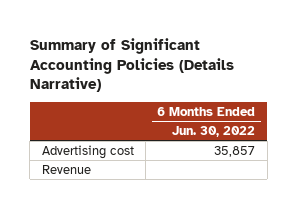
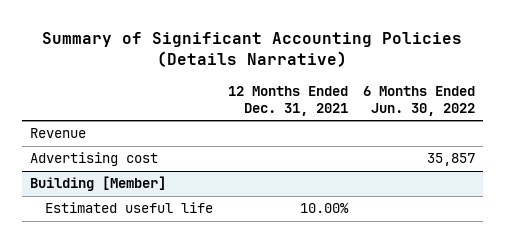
none -> [228,86,349,117] 12 Months Ended Dec. 31, 2021
[41,144,134,159] Advertising cost -> [29,152,158,167] Advertising cost
none -> [29,176,166,192] Building [Member]
none -> [45,202,214,214] Estimated useful life

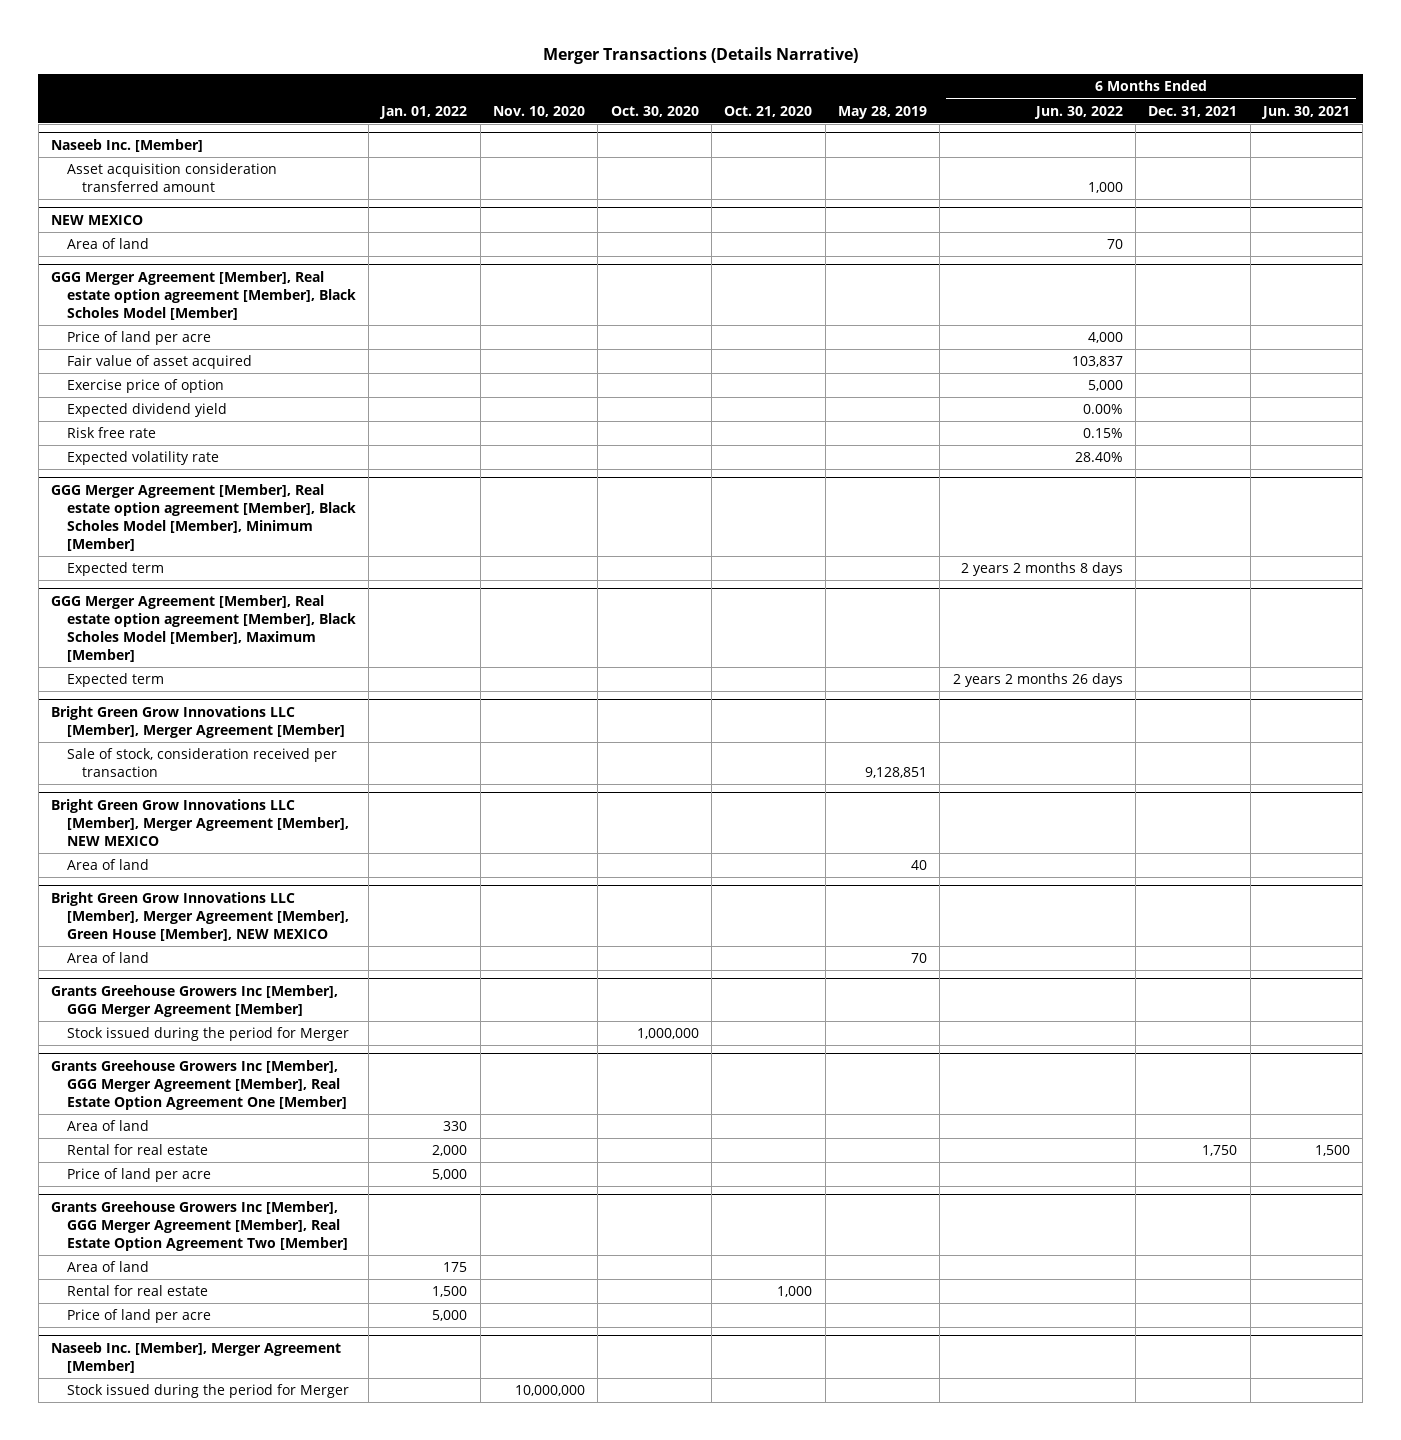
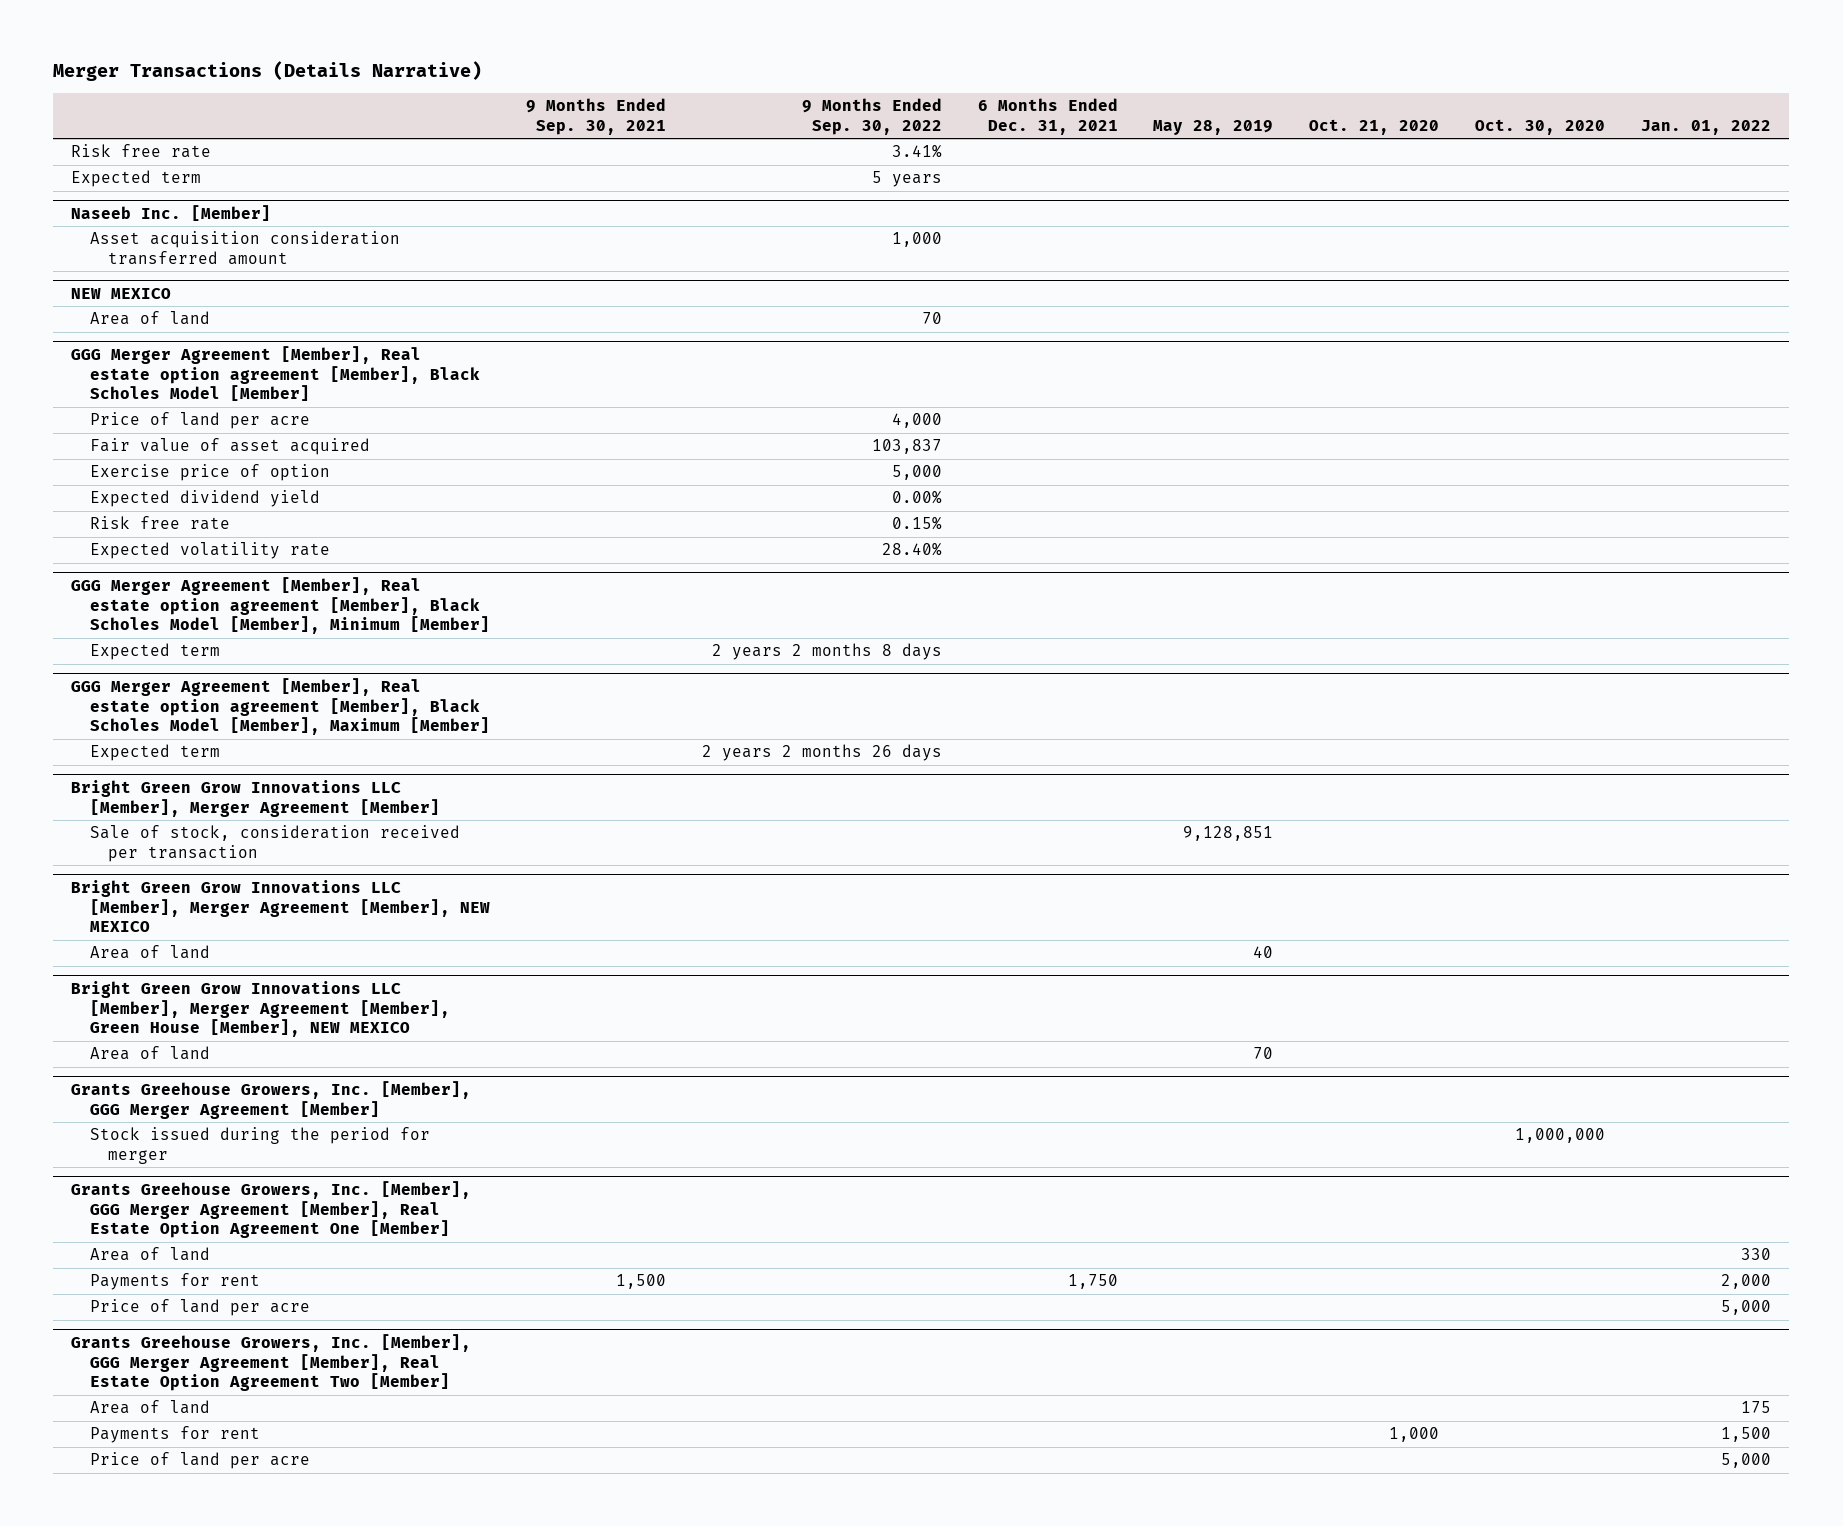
[493,105,586,117] Nov. 10, 2020 -> none
[1033,105,1123,119] Jun. 30, 2022 -> none
[1260,105,1350,119] Jun. 30, 2021 -> none
none -> [525,98,666,135] 9 Months Ended Sep. 30, 2021
none -> [801,98,942,135] 9 Months Ended Sep. 30, 2022
none -> [71,144,212,159] Risk free rate
none -> [71,170,202,188] Expected term
[50,985,338,1017] Grants Greehouse Growers Inc [Member], GGG Merger Agreement [Member] -> [71,1081,472,1119] Grants Greehouse Growers, Inc. [Member], GGG Merger Agreement [Member]
[66,1027,349,1042] Stock issued during the period for Merger -> [89,1127,430,1164] Stock issued during the period for merger
[50,1060,347,1110] Grants Greehouse Growers Inc [Member], GGG Merger Agreement [Member], Real Estate Option Agreement One [Member] -> [71,1181,472,1239] Grants Greehouse Growers, Inc. [Member], GGG Merger Agreement [Member], Real Estate Option Agreement One [Member]
[66,1144,208,1156] Rental for real estate -> [89,1273,260,1291] Payments for rent
[50,1201,348,1251] Grants Greehouse Growers Inc [Member], GGG Merger Agreement [Member], Real Estate Option Agreement Two [Member] -> [71,1334,472,1392] Grants Greehouse Growers, Inc. [Member], GGG Merger Agreement [Member], Real Estate Option Agreement Two [Member]
[66,1285,208,1297] Rental for real estate -> [89,1426,260,1444] Payments for rent
[50,1342,341,1373] Naseeb Inc. [Member], Merger Agreement [Member] -> none
[66,1384,349,1399] Stock issued during the period for Merger -> none

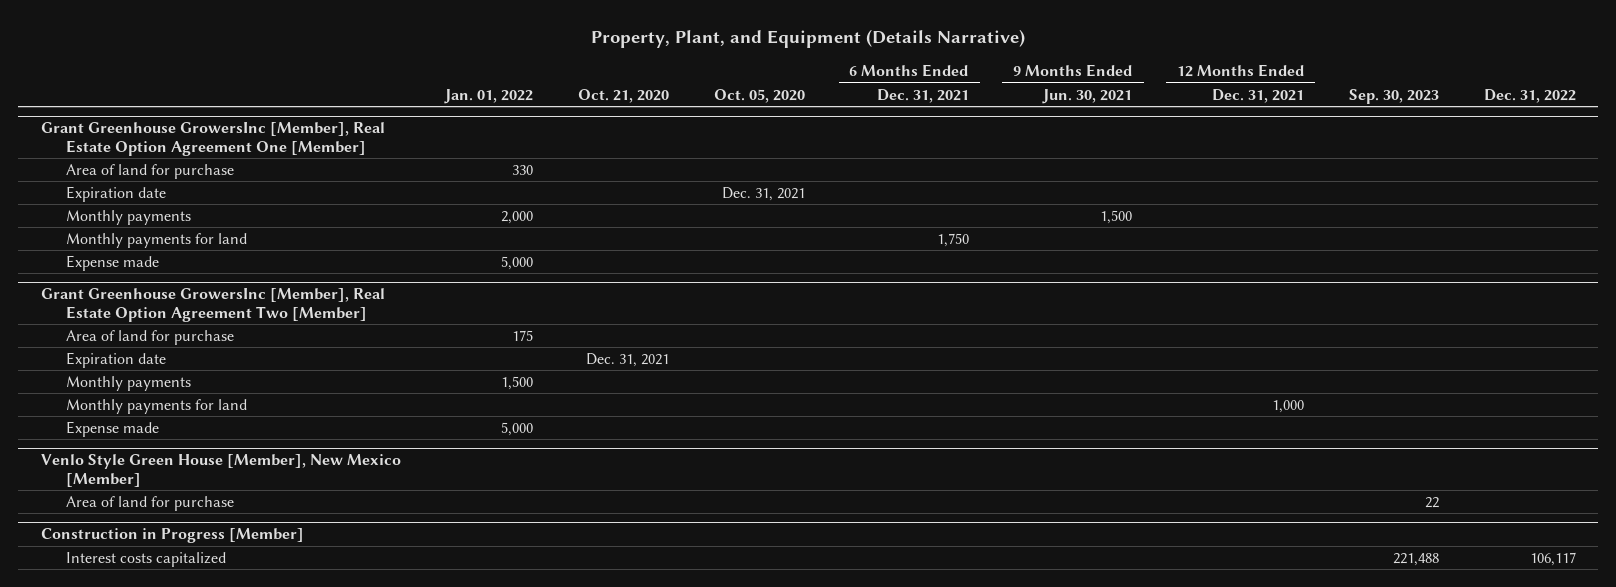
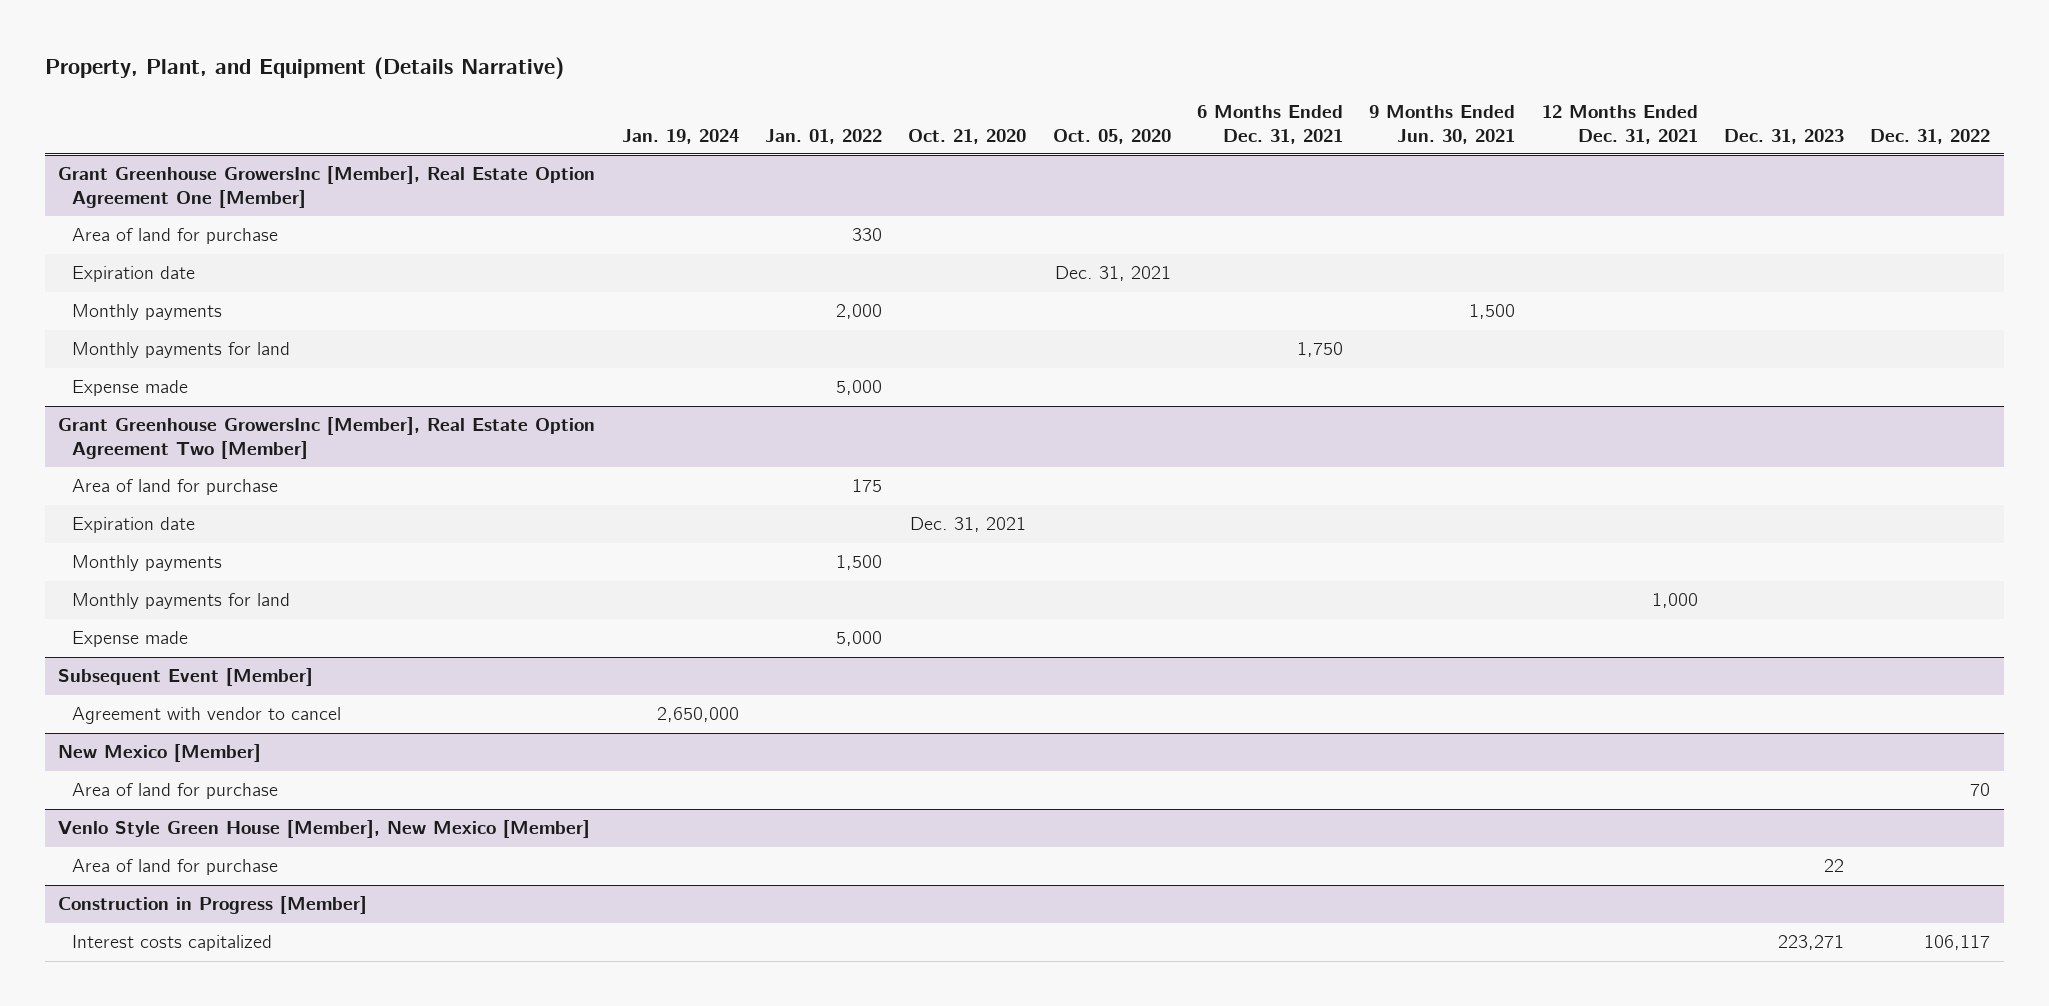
[1348,88,1439,104] Sep. 30, 2023 -> none
none -> [621,128,739,144] Jan. 19, 2024
none -> [1724,128,1845,144] Dec. 31, 2023
none -> [58,668,314,687] Subsequent Event [Member]
none -> [72,707,342,725] Agreement with vendor to cancel
none -> [58,744,262,763] New Mexico [Member]
none -> [72,783,279,800] Area of land for purchase

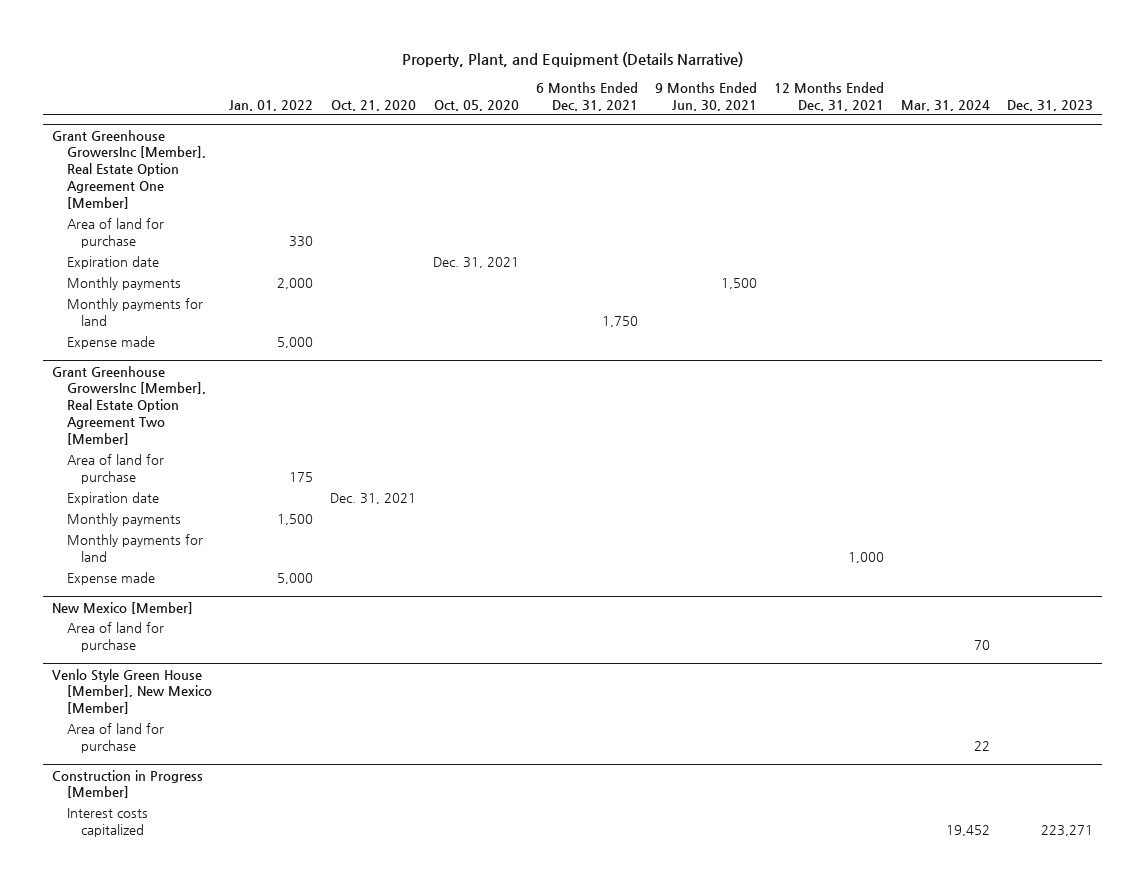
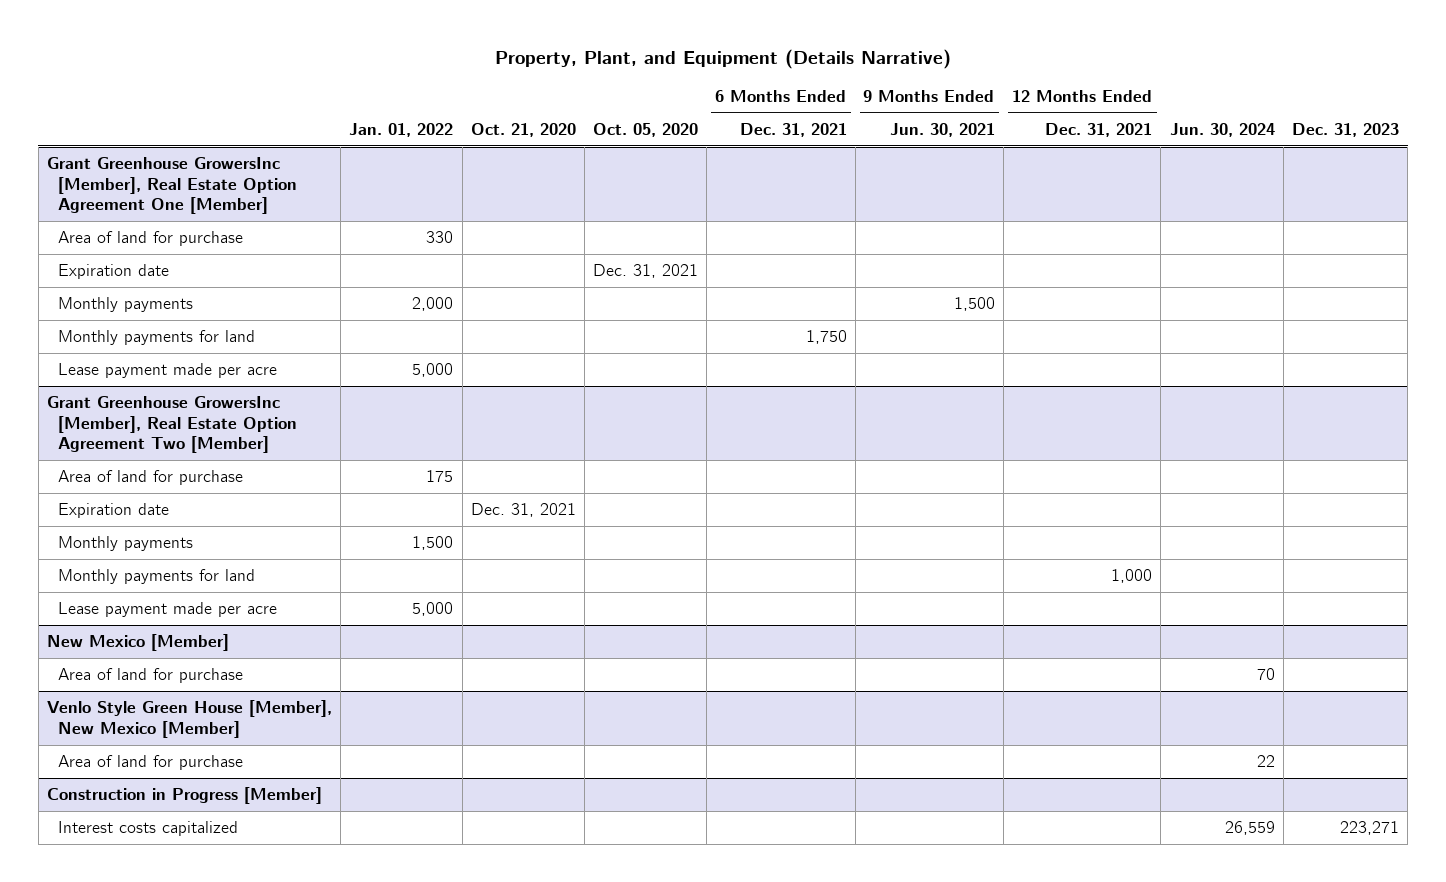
[901,99,991,111] Mar. 31, 2024 -> none
none -> [1169,122,1275,137] Jun. 30, 2024
[66,336,155,350] Expense made -> [58,363,278,379] Lease payment made per acre
[66,572,155,586] Expense made -> [58,602,278,618] Lease payment made per acre

